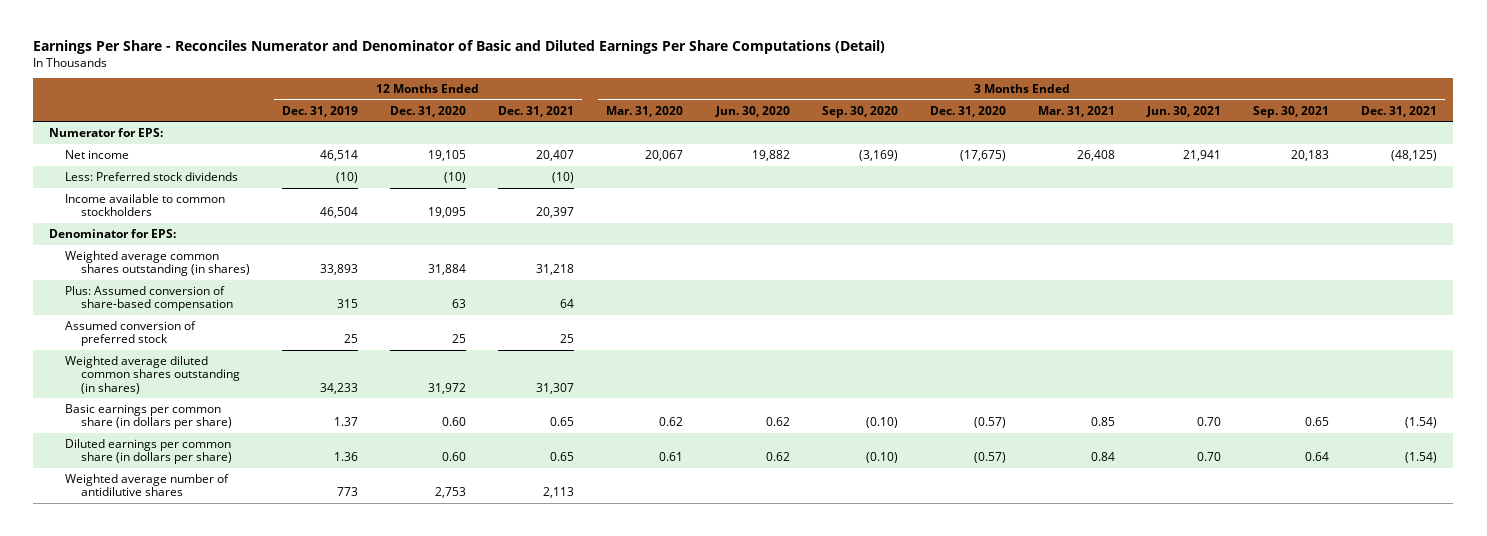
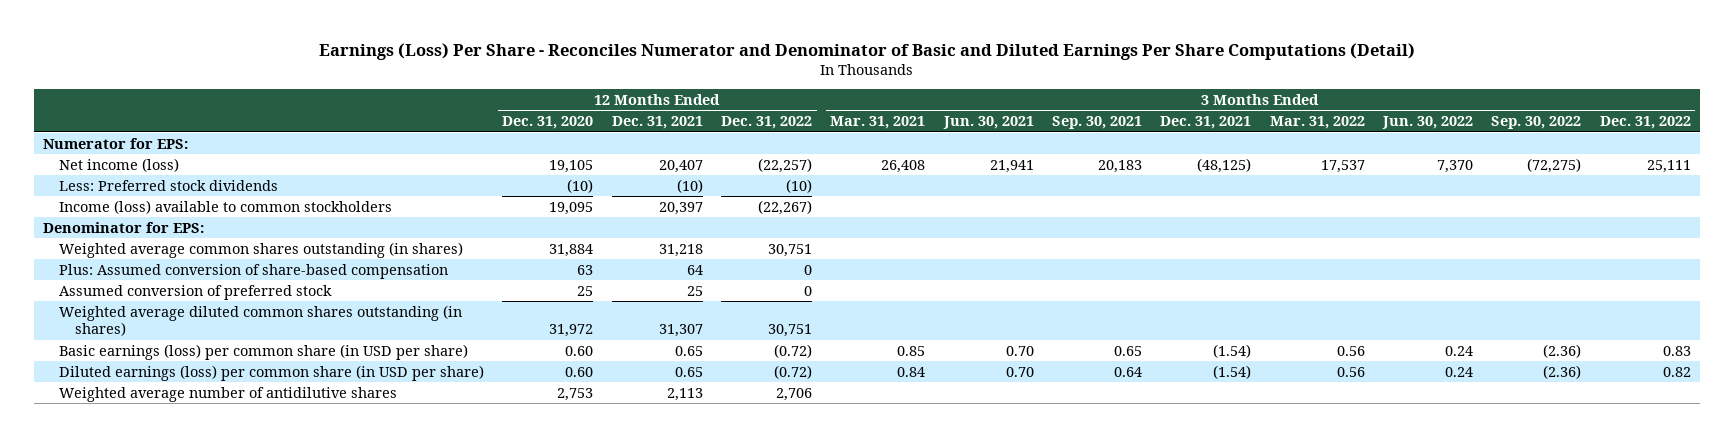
[33,40,886,55] Earnings Per Share - Reconciles Numerator and Denominator of Basic and Diluted Earnings Per Share Computations (Detail) -> [318,42,1415,60] Earnings (Loss) Per Share - Reconciles Numerator and Denominator of Basic and Diluted Earnings Per Share Computations (Detail)
[282,105,359,117] Dec. 31, 2019 -> none
[606,105,684,117] Mar. 31, 2020 -> none
[714,105,790,117] Jun. 30, 2020 -> none
[821,105,898,118] Sep. 30, 2020 -> none
[929,105,1006,117] Dec. 31, 2020 -> none
none -> [721,116,813,130] Dec. 31, 2022
none -> [1269,116,1365,130] Mar. 31, 2022
none -> [1381,116,1473,130] Jun. 30, 2022
none -> [1491,116,1582,130] Sep. 30, 2022
none -> [1599,116,1691,130] Dec. 31, 2022
[65,149,130,159] Net income -> [59,157,180,172] Net income (loss)
[65,193,226,217] Income available to common stockholders -> [59,199,393,214] Income (loss) available to common stockholders
[65,403,232,430] Basic earnings per common share (in dollars per share) -> [59,343,469,360] Basic earnings (loss) per common share (in USD per share)
[65,438,232,465] Diluted earnings per common share (in dollars per share) -> [59,364,485,381] Diluted earnings (loss) per common share (in USD per share)

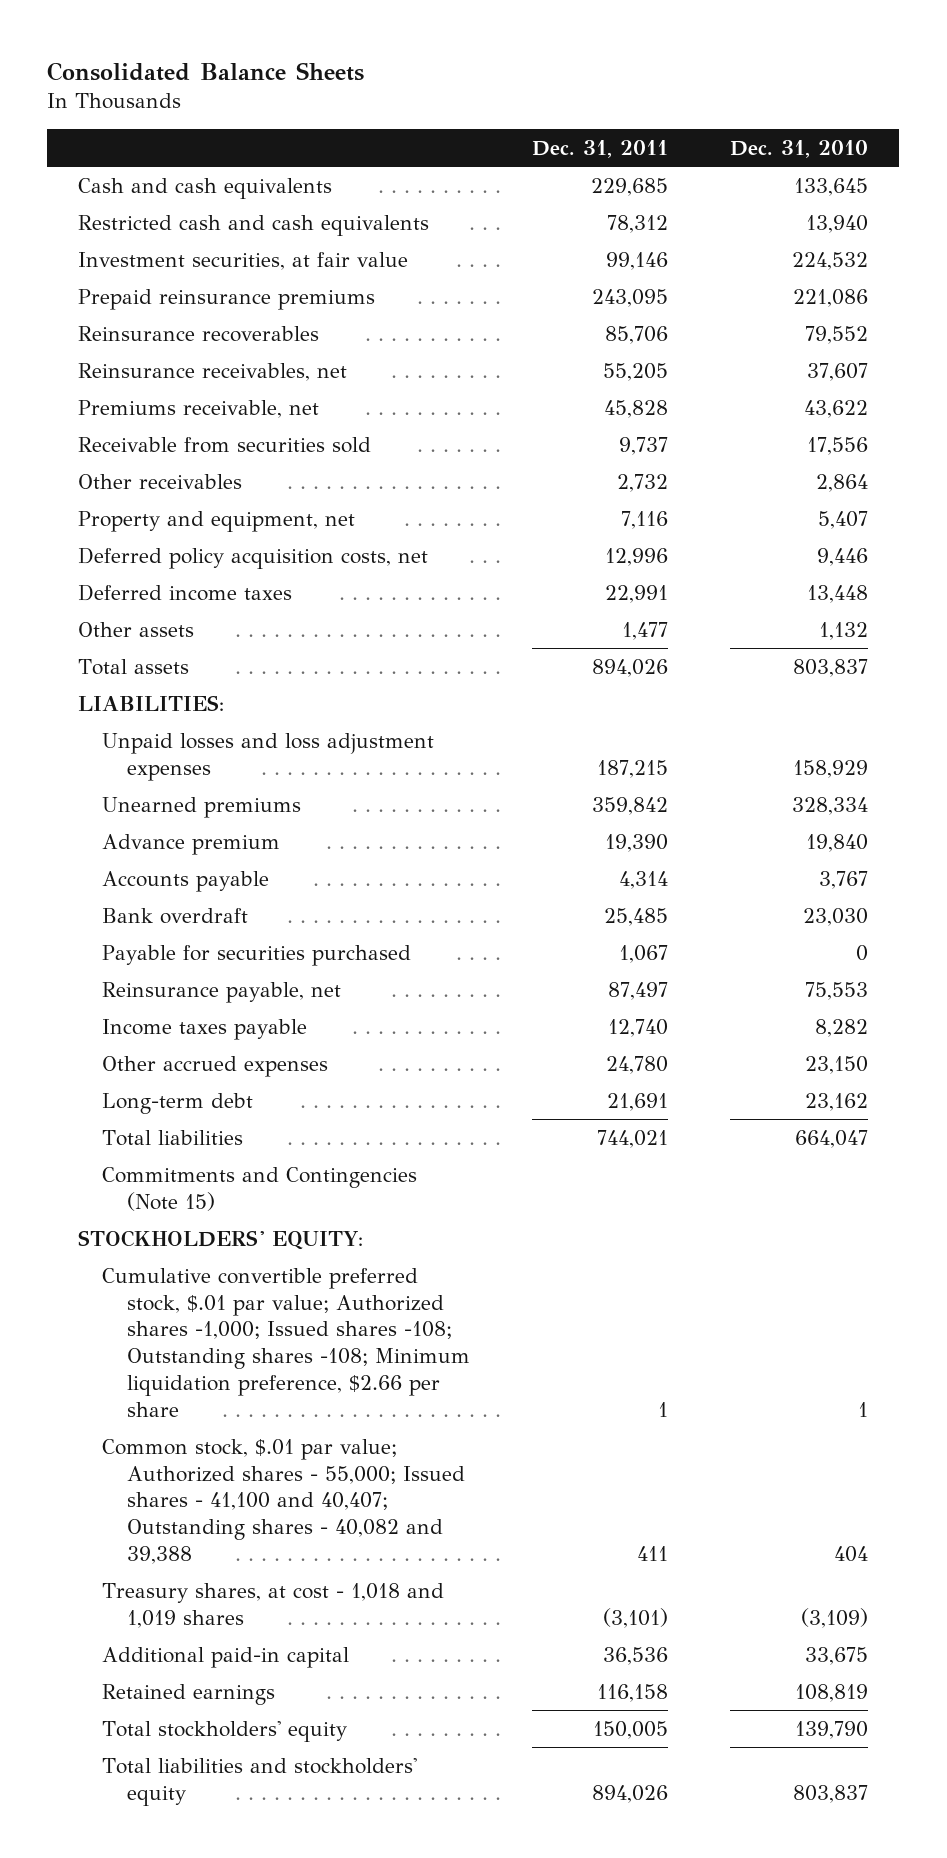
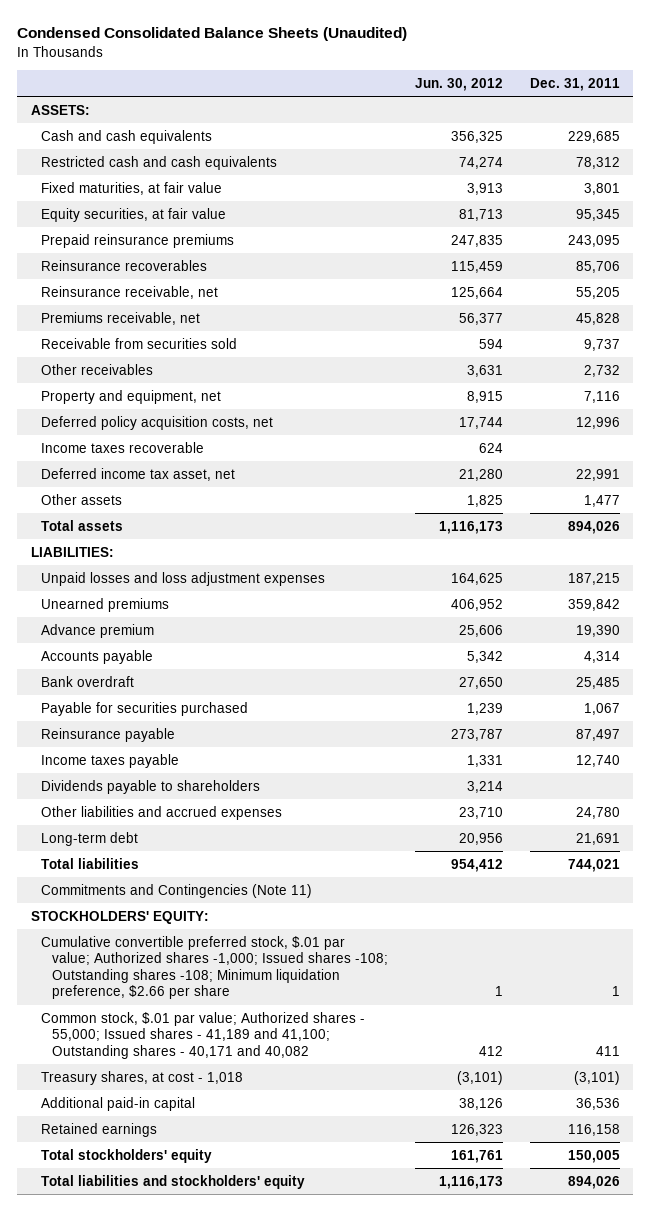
[47,61,365,81] Consolidated Balance Sheets -> [17,27,408,42] Condensed Consolidated Balance Sheets (Unaudited)
[730,139,869,158] Dec. 31, 2010 -> none
none -> [414,78,503,92] Jun. 30, 2012
none -> [30,104,90,115] ASSETS:
none -> [41,181,223,195] Fixed maturities, at fair value
[78,251,409,270] Investment securities, at fair value -> [41,207,227,222] Equity securities, at fair value
[605,251,668,270] 99,146 -> [575,208,620,221] 95,345
[78,362,348,381] Reinsurance receivables, net -> [41,285,219,299] Reinsurance receivable, net
none -> [41,441,205,453] Income taxes recoverable
[78,583,293,601] Deferred income taxes -> [41,467,236,481] Deferred income tax asset, net
[102,981,342,1003] Reinsurance payable, net -> [41,727,176,742] Reinsurance payable
none -> [41,779,261,794] Dividends payable to shareholders
[102,1055,329,1077] Other accrued expenses -> [41,805,283,820] Other liabilities and accrued expenses
[102,1166,418,1211] Commitments and Contingencies (Note 15) -> [41,883,313,898] Commitments and Contingencies (Note 11)
[102,1438,465,1564] Common stock, $.01 par value; Authorized shares - 55,000; Issued shares - 41,100 and 40,407; Outstanding shares - 40,082 and 39,388 -> [41,1011,366,1059] Common stock, $.01 par value; Authorized shares - 55,000; Issued shares - 41,189 and 41,100; Outstanding shares - 40,171 and 40,082
[102,1582,445,1628] Treasury shares, at cost - 1,018 and 1,019 shares -> [41,1070,244,1085] Treasury shares, at cost - 1,018

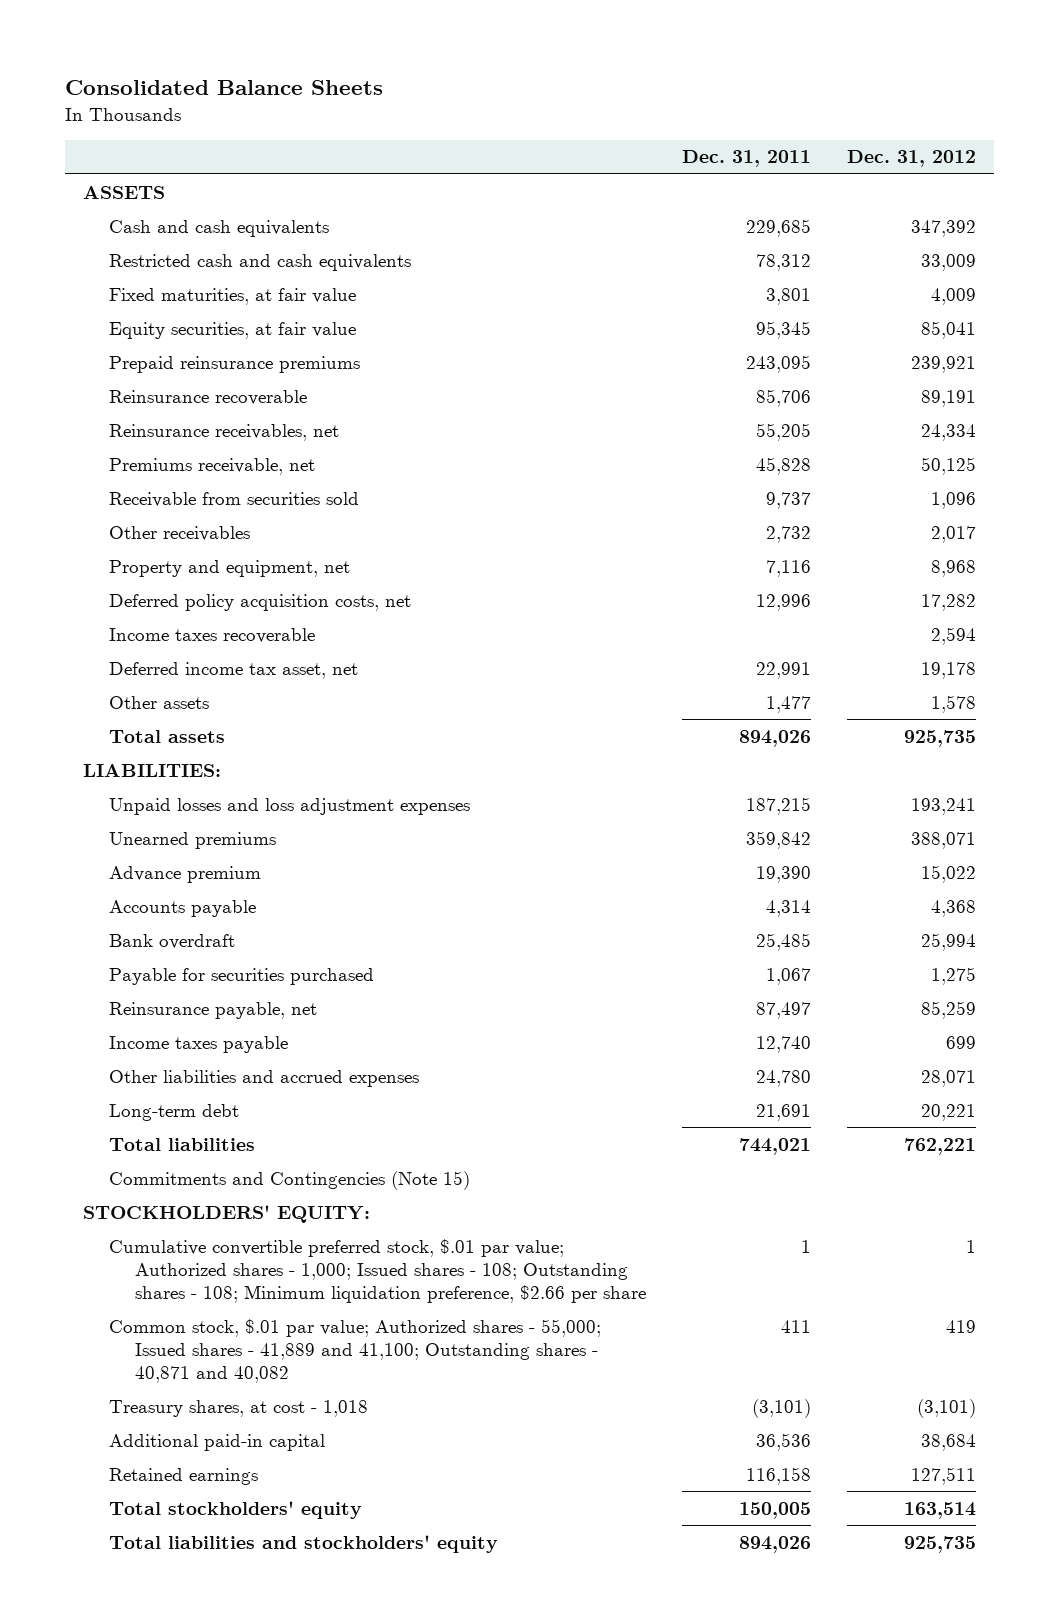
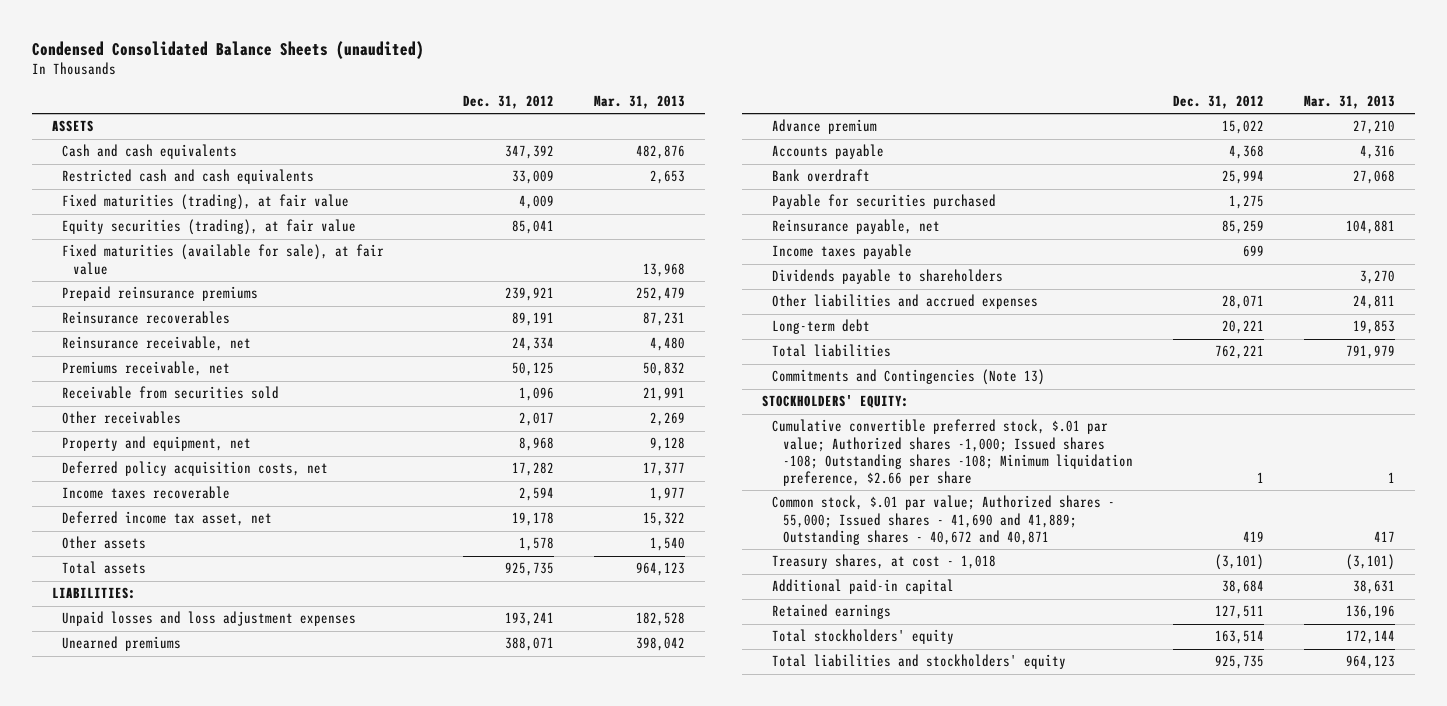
[64,79,383,95] Consolidated Balance Sheets -> [31,40,424,59] Condensed Consolidated Balance Sheets (unaudited)
[682,150,812,168] Dec. 31, 2011 -> none
none -> [594,95,686,110] Mar. 31, 2013
[109,287,357,305] Fixed maturities, at fair value -> [62,194,350,211] Fixed maturities (trading), at fair value
[109,321,357,339] Equity securities, at fair value -> [62,219,357,236] Equity securities (trading), at fair value
none -> [62,244,385,275] Fixed maturities (available for sale), at fair value
[109,389,308,405] Reinsurance recoverable -> [62,311,231,325] Reinsurance recoverables
[109,423,340,441] Reinsurance receivables, net -> [62,336,252,352] Reinsurance receivable, net
none -> [772,269,1004,285] Dividends payable to shareholders
[109,1170,471,1190] Commitments and Contingencies (Note 15) -> [772,369,1046,386] Commitments and Contingencies (Note 13)
[109,1238,647,1303] Cumulative convertible preferred stock, $.01 par value; Authorized shares - 1,000; Issued shares - 108; Outstanding shares - 108; Minimum liquidation preference, $2.66 per share -> [772,419,1134,486] Cumulative convertible preferred stock, $.01 par value; Authorized shares -1,000; Issued shares -108; Outstanding shares -108; Minimum liquidation preference, $2.66 per share
[109,1318,602,1383] Common stock, $.01 par value; Authorized shares - 55,000; Issued shares - 41,889 and 41,100; Outstanding shares - 40,871 and 40,082 -> [772,495,1116,545] Common stock, $.01 par value; Authorized shares - 55,000; Issued shares - 41,690 and 41,889; Outstanding shares - 40,672 and 40,871

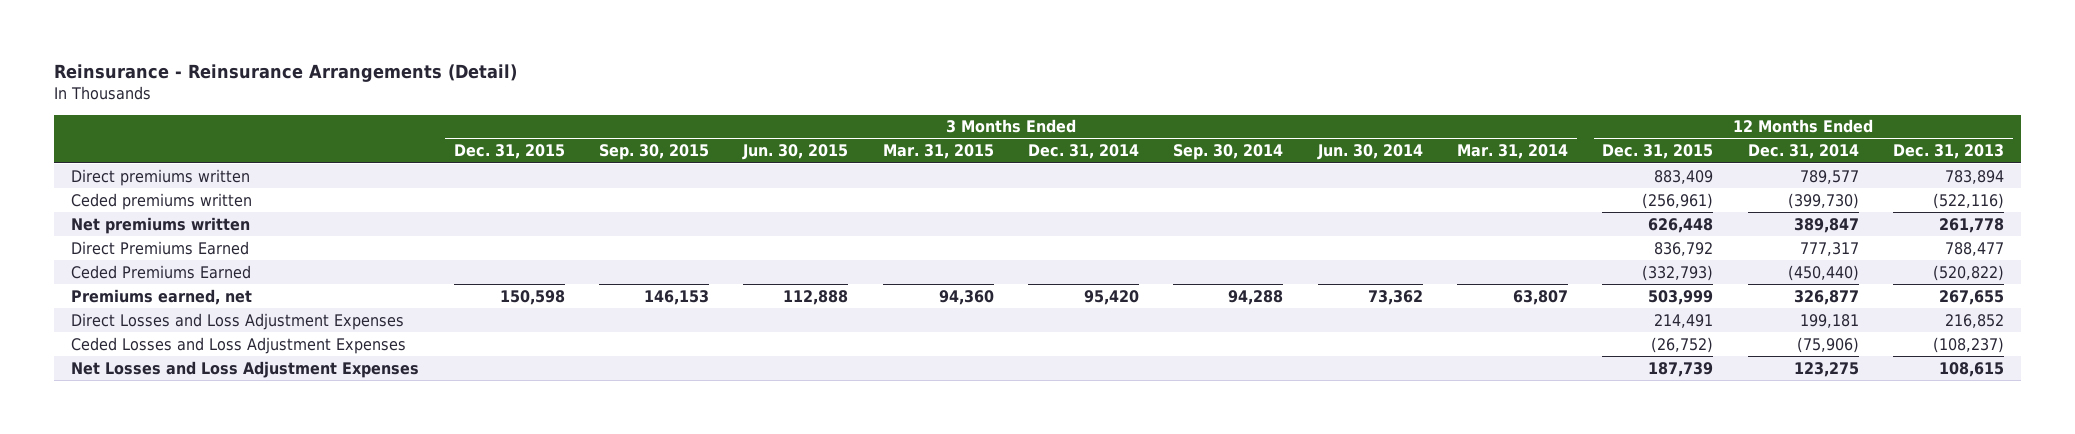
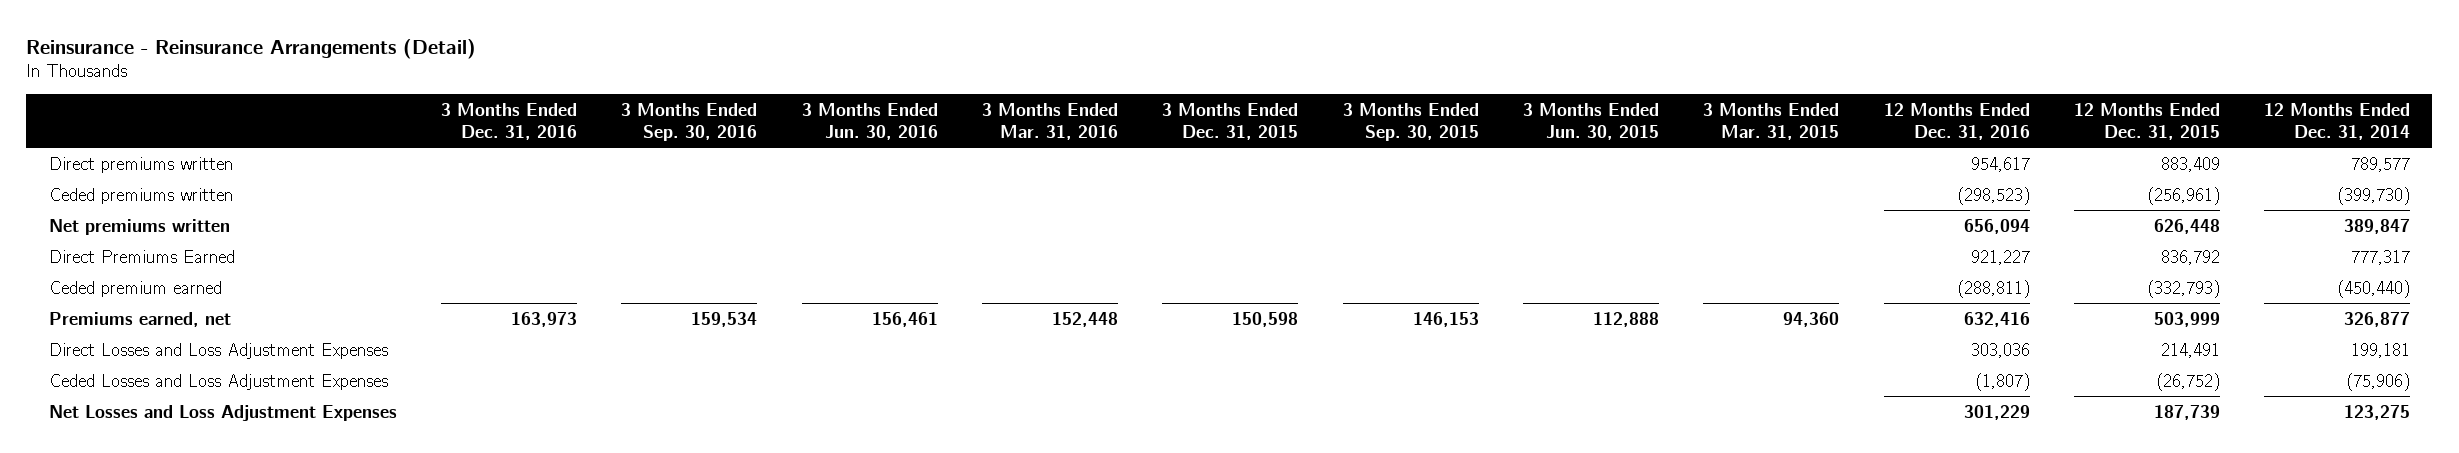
[1028,144,1140,160] Dec. 31, 2014 -> none
[1173,144,1284,161] Sep. 30, 2014 -> none
[1316,144,1423,161] Jun. 30, 2014 -> none
[1457,144,1569,160] Mar. 31, 2014 -> none
[1893,144,2005,160] Dec. 31, 2013 -> none
none -> [440,103,577,140] 3 Months Ended Dec. 31, 2016
none -> [621,103,758,141] 3 Months Ended Sep. 30, 2016
none -> [801,103,938,140] 3 Months Ended Jun. 30, 2016
none -> [981,103,1118,140] 3 Months Ended Mar. 31, 2016
none -> [1883,103,2030,140] 12 Months Ended Dec. 31, 2016
[71,264,252,279] Ceded Premiums Earned -> [48,280,222,297] Ceded premium earned

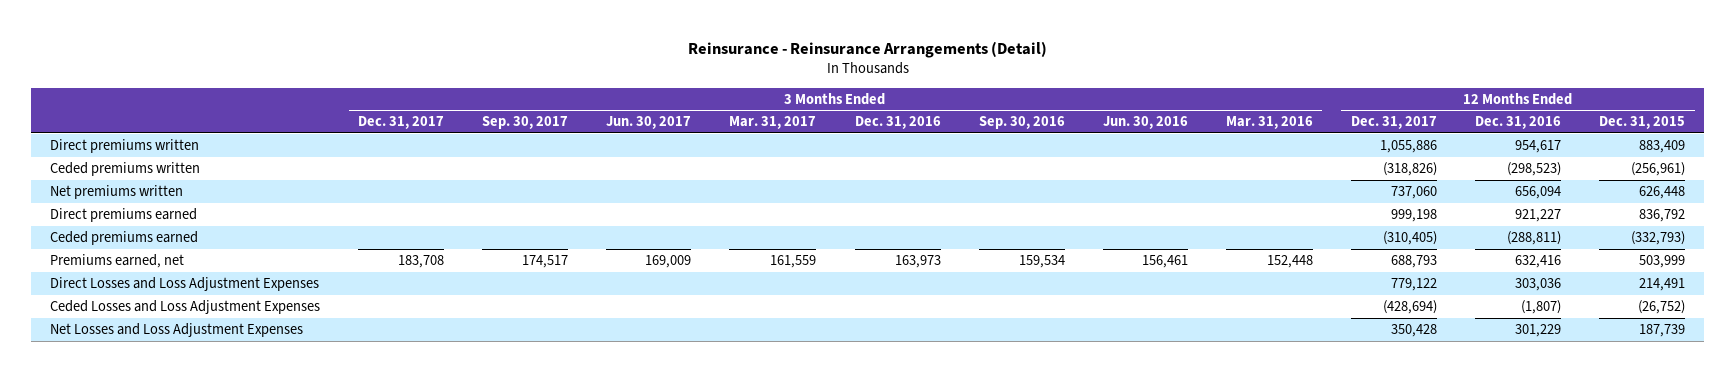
[1162,103,1299,140] 3 Months Ended Dec. 31, 2015 -> none
[1342,103,1479,141] 3 Months Ended Sep. 30, 2015 -> none
[1522,103,1659,140] 3 Months Ended Jun. 30, 2015 -> none
[1703,103,1840,140] 3 Months Ended Mar. 31, 2015 -> none
[2264,103,2411,140] 12 Months Ended Dec. 31, 2014 -> none
none -> [358,116,445,130] Dec. 31, 2017
none -> [482,116,569,130] Sep. 30, 2017
none -> [606,116,692,130] Jun. 30, 2017
none -> [729,116,817,130] Mar. 31, 2017
none -> [1350,116,1437,130] Dec. 31, 2017
[48,249,235,263] Direct Premiums Earned -> [50,208,198,223] Direct premiums earned
[48,280,222,297] Ceded premium earned -> [50,231,199,246] Ceded premiums earned

